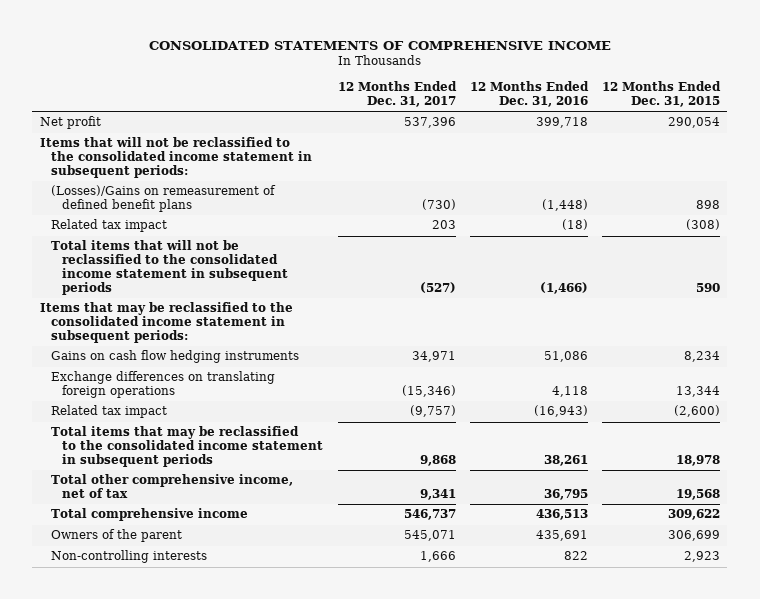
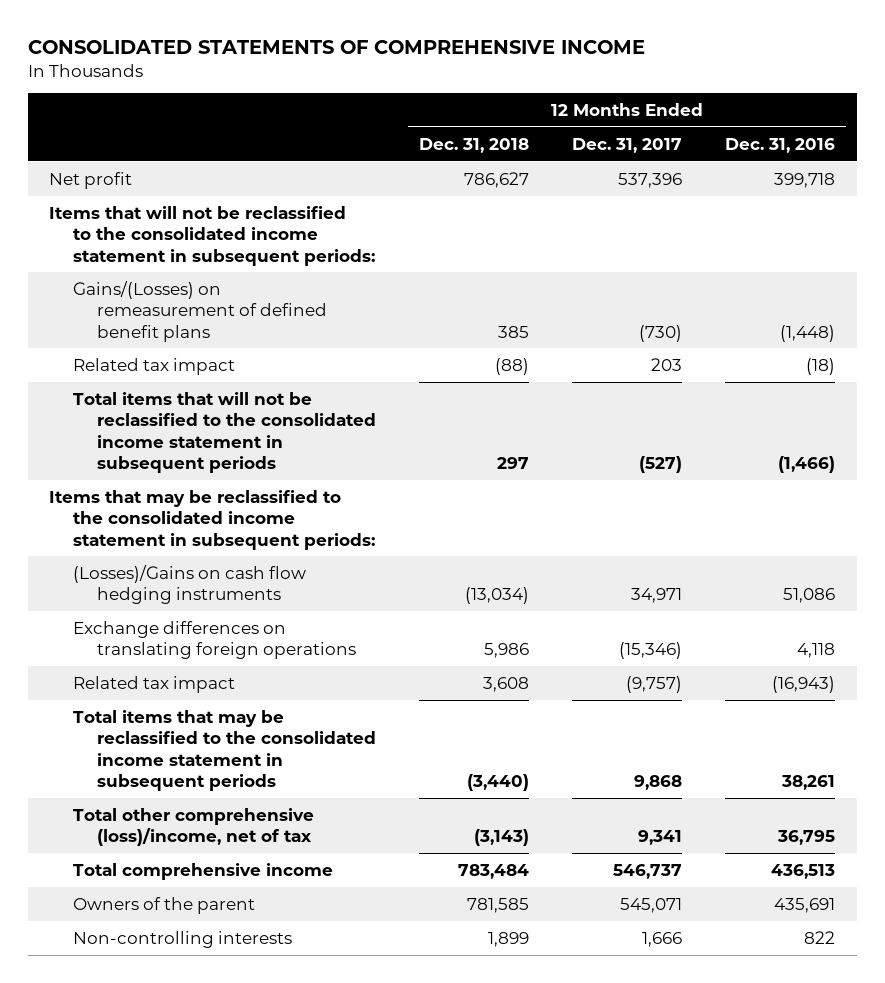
[602,81,722,107] 12 Months Ended Dec. 31, 2015 -> none
none -> [418,137,529,153] Dec. 31, 2018
[51,185,277,213] (Losses)/Gains on remeasurement of defined benefit plans -> [72,280,327,342] Gains/(Losses) on remeasurement of defined benefit plans
[51,350,300,364] Gains on cash flow hedging instruments -> [72,564,306,605] (Losses)/Gains on cash flow hedging instruments
[51,474,294,499] Total other comprehensive income, net of tax -> [72,807,314,847] Total other comprehensive (loss)/income, net of tax

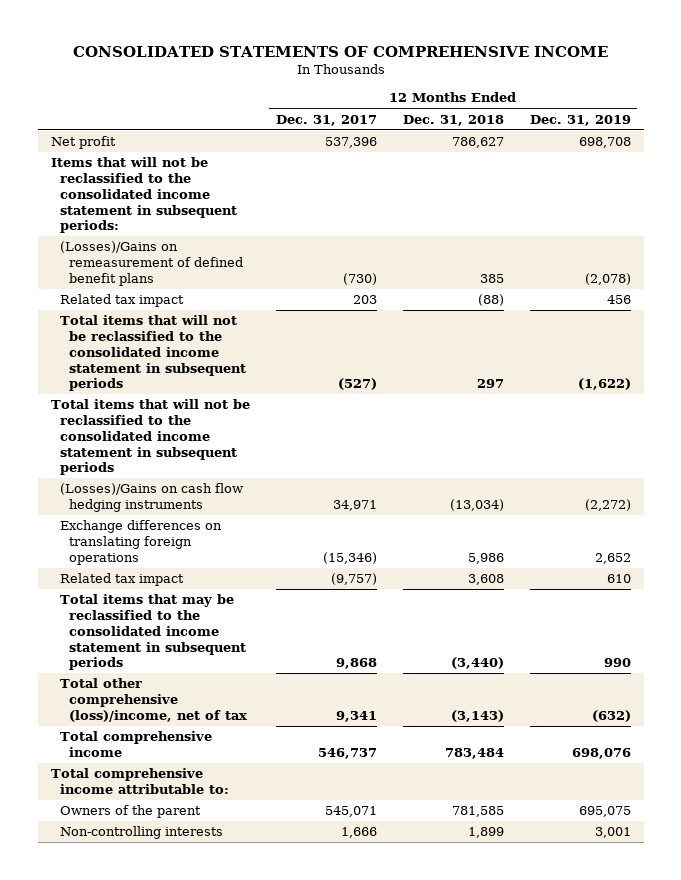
[725,137,836,153] Dec. 31, 2016 -> none
none -> [529,114,631,126] Dec. 31, 2019
[72,280,327,342] Gains/(Losses) on remeasurement of defined benefit plans -> [59,241,243,286] (Losses)/Gains on remeasurement of defined benefit plans
[49,489,375,550] Items that may be reclassified to the consolidated income statement in subsequent periods: -> [50,399,250,476] Total items that will not be reclassified to the consolidated income statement in subsequent periods
none -> [50,768,229,795] Total comprehensive income attributable to:

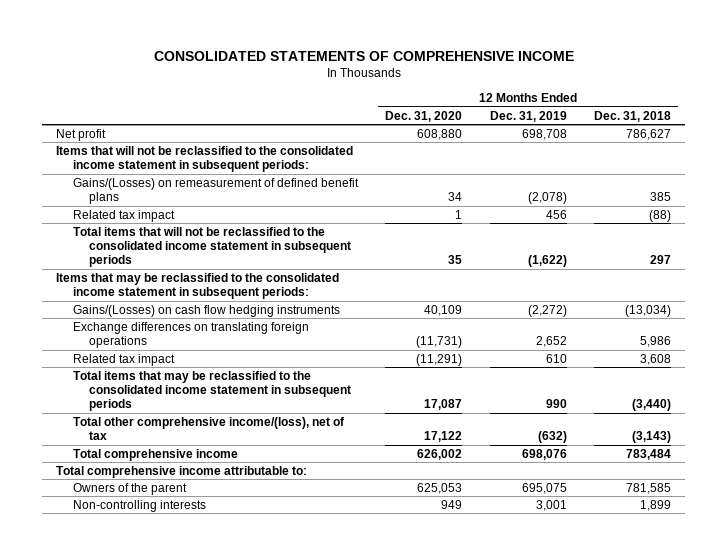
[275,114,377,126] Dec. 31, 2017 -> none
none -> [385,110,463,122] Dec. 31, 2020
[59,241,243,286] (Losses)/Gains on remeasurement of defined benefit plans -> [72,177,359,205] Gains/(Losses) on remeasurement of defined benefit plans
[50,399,250,476] Total items that will not be reclassified to the consolidated income statement in subsequent periods -> [55,272,339,300] Items that may be reclassified to the consolidated income statement in subsequent periods:
[59,483,243,513] (Losses)/Gains on cash flow hedging instruments -> [72,304,340,317] Gains/(Losses) on cash flow hedging instruments
[59,678,247,722] Total other comprehensive (loss)/income, net of tax -> [72,416,345,441] Total other comprehensive income/(loss), net of tax

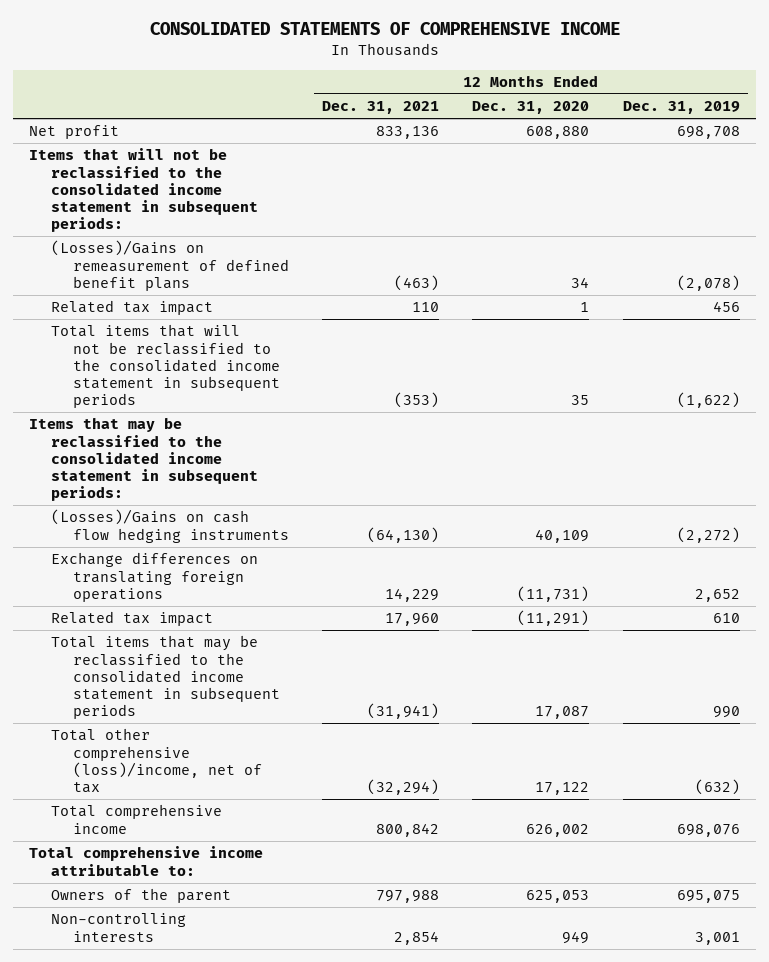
[594,110,672,122] Dec. 31, 2018 -> none
none -> [322,101,440,115] Dec. 31, 2021
[72,177,359,205] Gains/(Losses) on remeasurement of defined benefit plans -> [51,240,289,291] (Losses)/Gains on remeasurement of defined benefit plans
[72,304,340,317] Gains/(Losses) on cash flow hedging instruments -> [51,509,289,543] (Losses)/Gains on cash flow hedging instruments
[72,416,345,441] Total other comprehensive income/(loss), net of tax -> [51,728,262,794] Total other comprehensive (loss)/income, net of tax

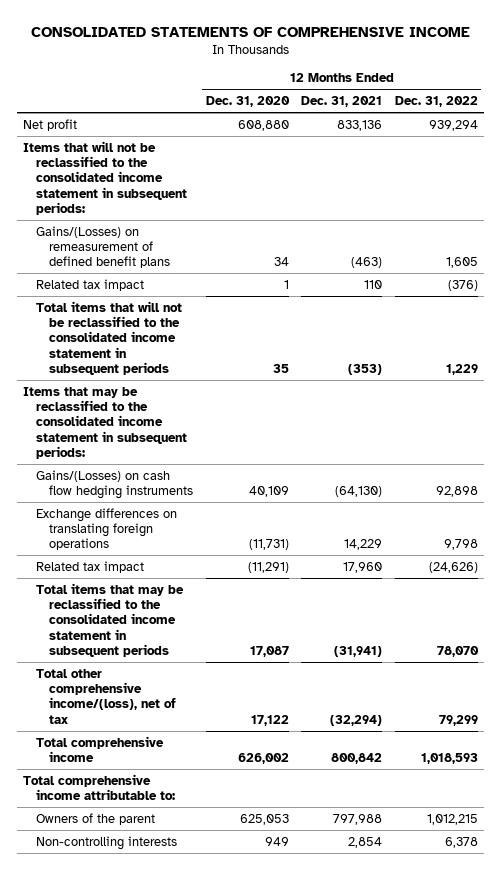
[622,101,740,115] Dec. 31, 2019 -> none
none -> [394,96,478,108] Dec. 31, 2022
[51,240,289,291] (Losses)/Gains on remeasurement of defined benefit plans -> [36,225,170,269] Gains/(Losses) on remeasurement of defined benefit plans
[51,509,289,543] (Losses)/Gains on cash flow hedging instruments -> [36,469,193,500] Gains/(Losses) on cash flow hedging instruments
[51,728,262,794] Total other comprehensive (loss)/income, net of tax -> [36,668,176,724] Total other comprehensive income/(loss), net of tax

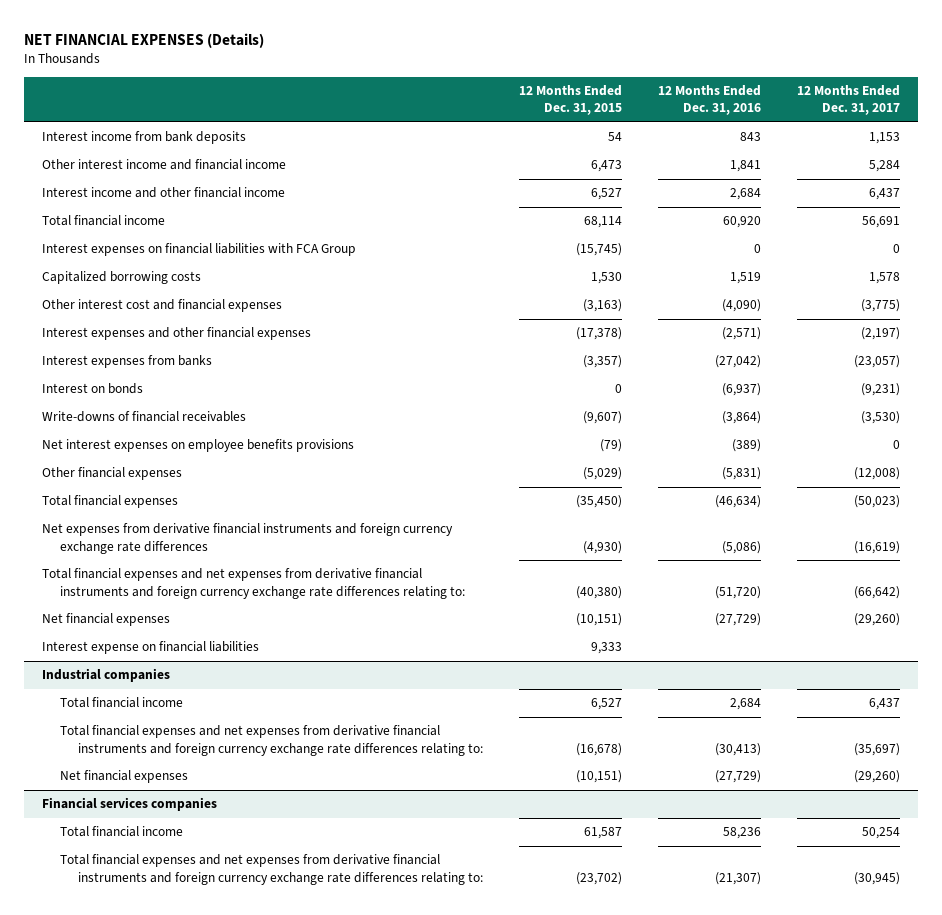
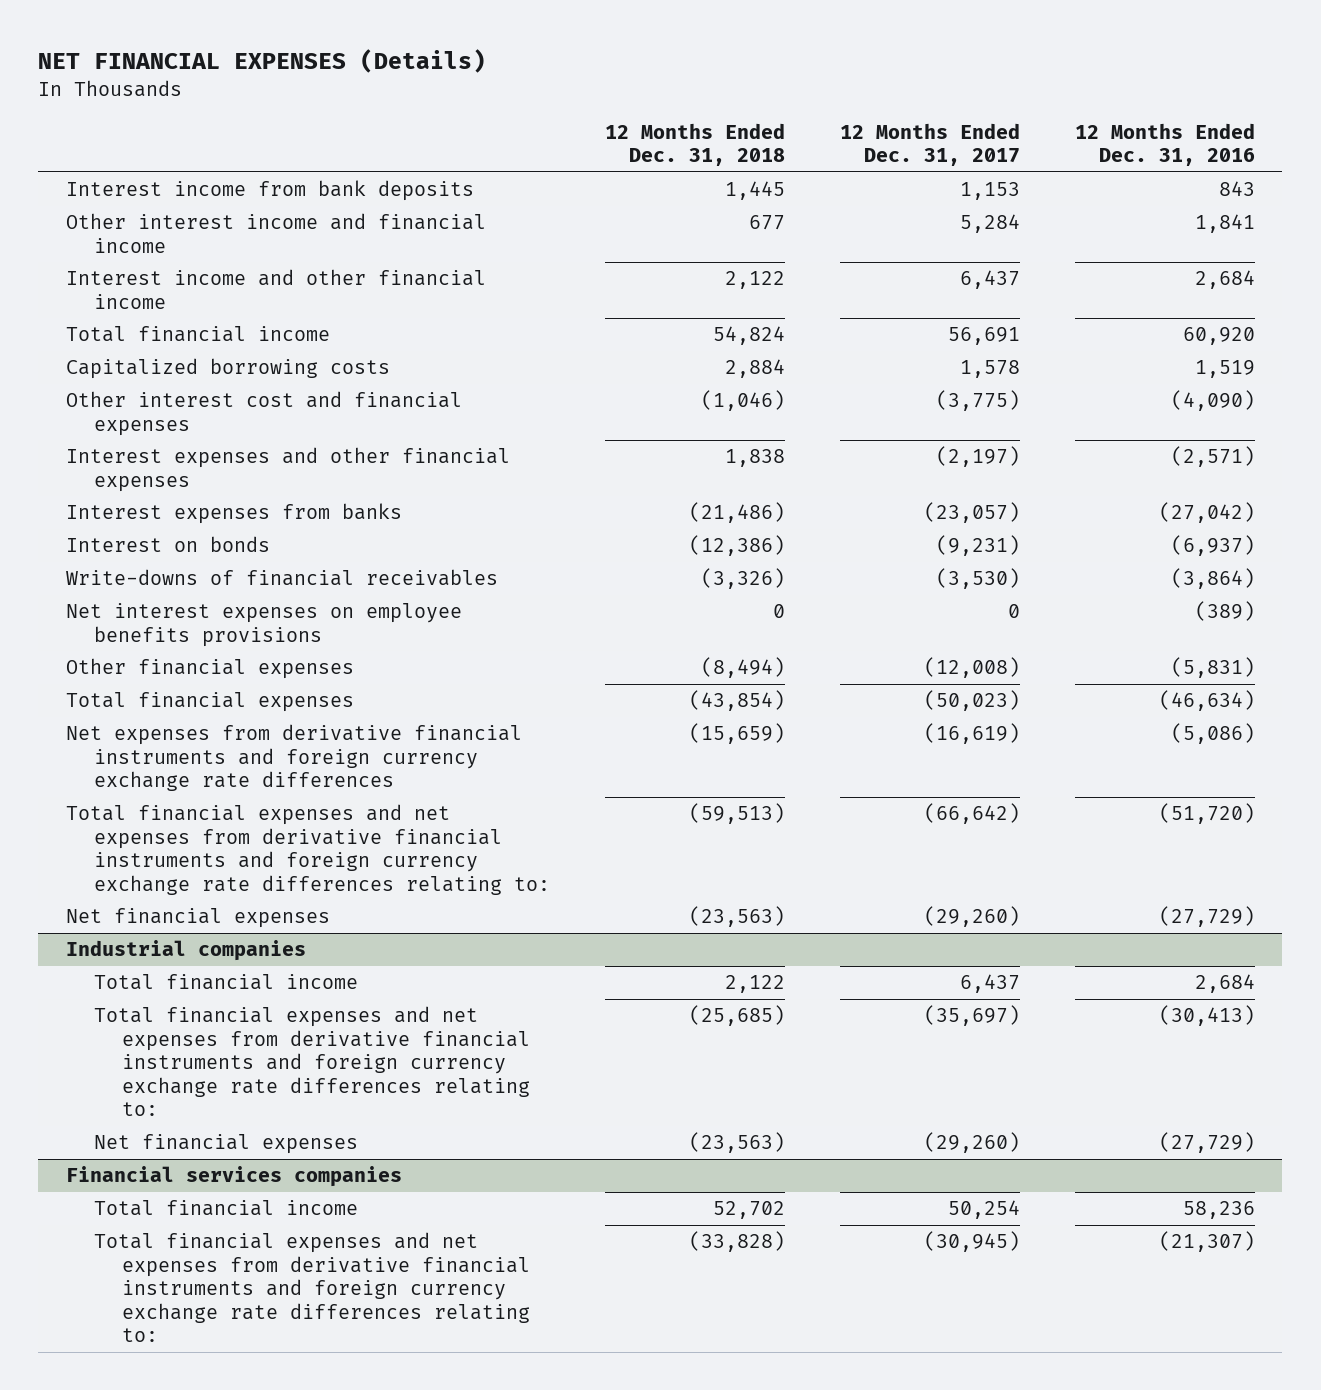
[518,85,622,116] 12 Months Ended Dec. 31, 2015 -> none
none -> [604,122,785,167] 12 Months Ended Dec. 31, 2018
[42,243,357,257] Interest expenses on financial liabilities with FCA Group -> none
[42,641,260,655] Interest expense on financial liabilities -> none

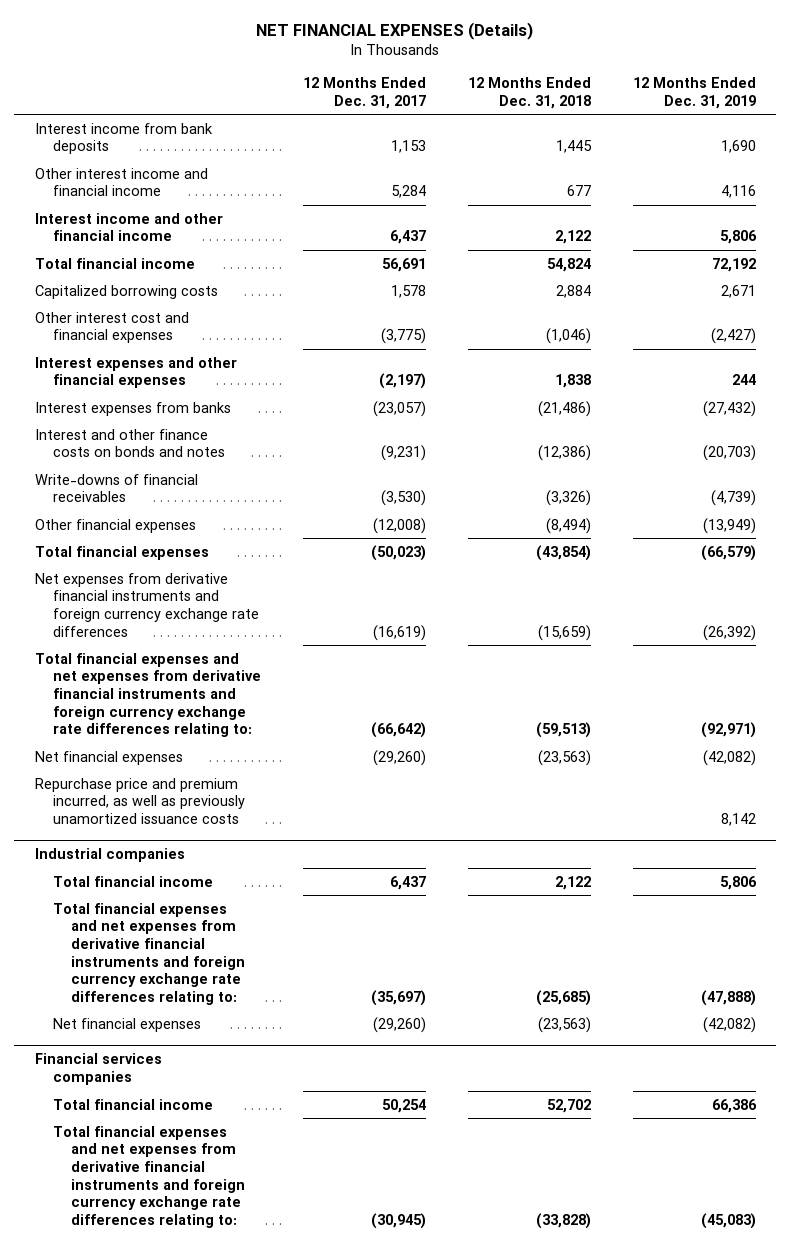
[1074,122,1255,167] 12 Months Ended Dec. 31, 2016 -> none
none -> [632,77,756,109] 12 Months Ended Dec. 31, 2019
[65,536,270,553] Interest on bonds -> [34,428,226,458] Interest and other finance costs on bonds and notes
[65,603,462,647] Net interest expenses on employee benefits provisions -> none
none -> [34,777,246,824] Repurchase price and premium incurred, as well as previously unamortized issuance costs

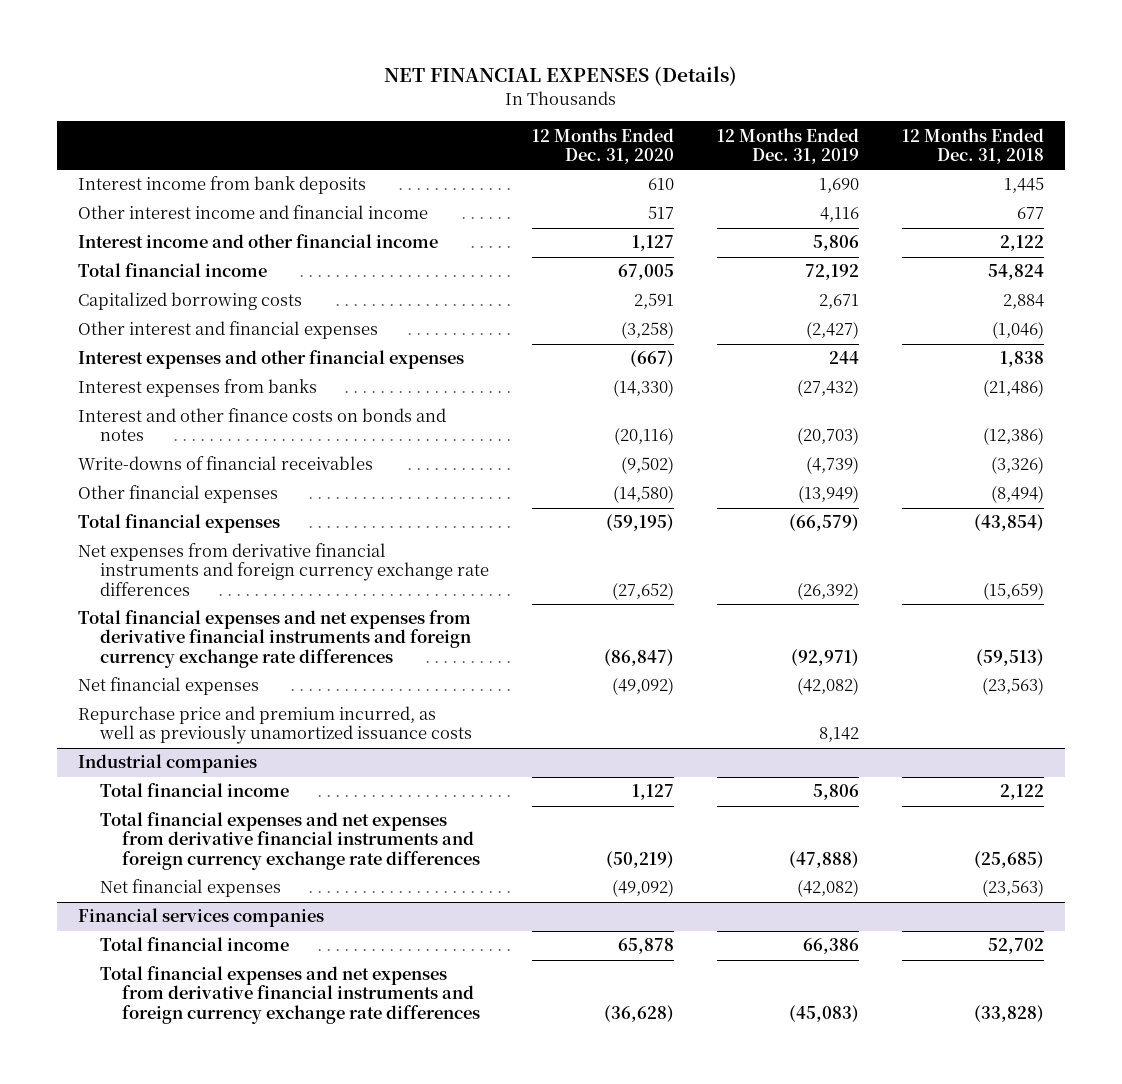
[302,77,426,109] 12 Months Ended Dec. 31, 2017 -> none
none -> [532,127,675,164] 12 Months Ended Dec. 31, 2020
[34,311,189,344] Other interest cost and financial expenses -> [78,321,379,340] Other interest and financial expenses
[34,652,262,738] Total financial expenses and net expenses from derivative financial instruments and foreign currency exchange rate differences relating to: -> [78,610,472,668] Total financial expenses and net expenses from derivative financial instruments and foreign currency exchange rate differences
[53,902,246,1005] Total financial expenses and net expenses from derivative financial instruments and foreign currency exchange rate differences relating to: -> [100,812,481,870] Total financial expenses and net expenses from derivative financial instruments and foreign currency exchange rate differences
[53,1125,246,1228] Total financial expenses and net expenses from derivative financial instruments and foreign currency exchange rate differences relating to: -> [100,966,481,1024] Total financial expenses and net expenses from derivative financial instruments and foreign currency exchange rate differences

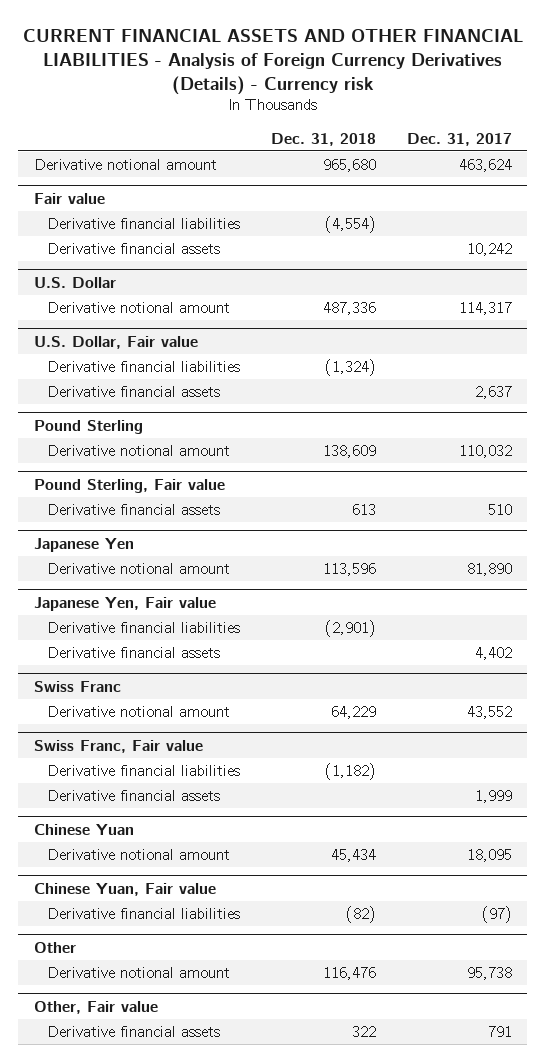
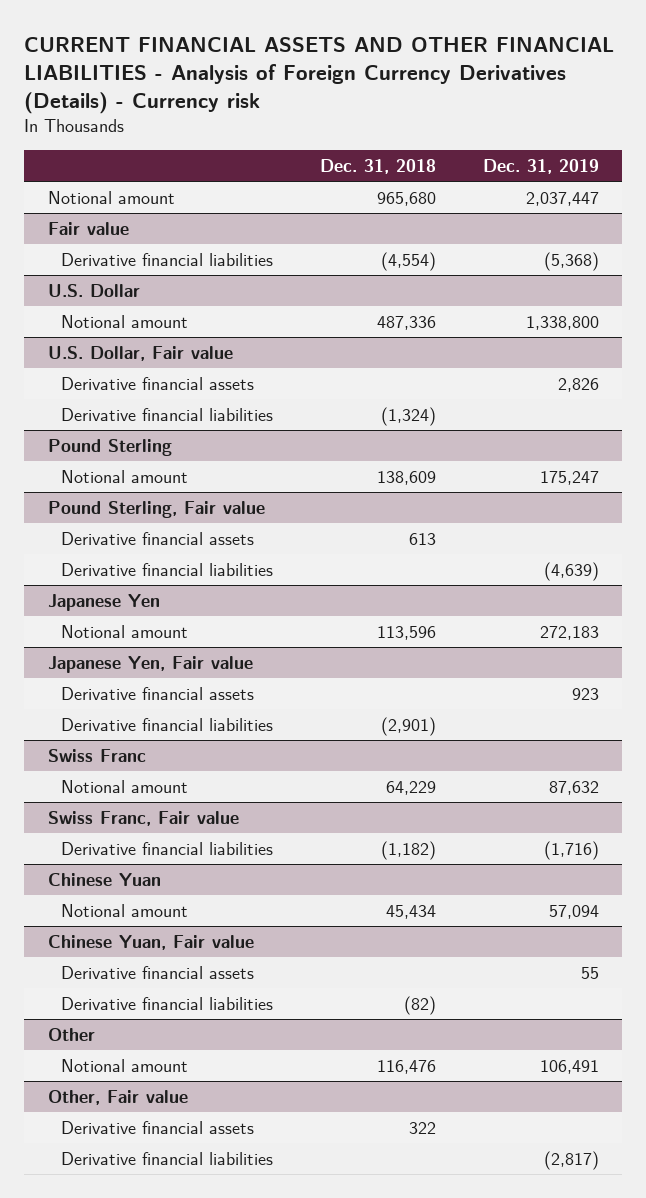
[406,132,512,146] Dec. 31, 2017 -> none
none -> [482,158,599,174] Dec. 31, 2019
[33,158,217,170] Derivative notional amount -> [47,191,175,205] Notional amount
[47,242,221,254] Derivative financial assets -> none
[47,301,231,313] Derivative notional amount -> [61,315,189,329] Notional amount
[47,360,241,372] Derivative financial liabilities -> [61,408,274,422] Derivative financial liabilities
[47,444,231,456] Derivative notional amount -> [61,470,189,484] Notional amount
none -> [61,563,274,577] Derivative financial liabilities
[47,562,231,574] Derivative notional amount -> [61,625,189,639] Notional amount
[47,621,241,633] Derivative financial liabilities -> [61,718,274,732] Derivative financial liabilities
[47,705,231,717] Derivative notional amount -> [61,780,189,794] Notional amount
[47,789,221,801] Derivative financial assets -> none
[47,848,231,860] Derivative notional amount -> [61,904,189,918] Notional amount
none -> [61,966,255,980] Derivative financial assets
[47,966,231,978] Derivative notional amount -> [61,1059,189,1073] Notional amount
none -> [61,1152,274,1166] Derivative financial liabilities

